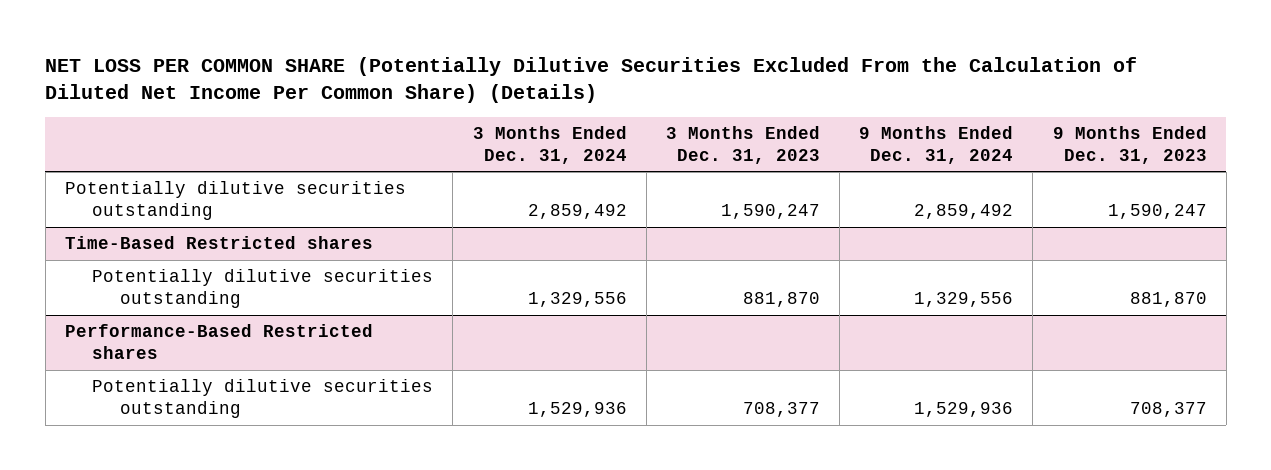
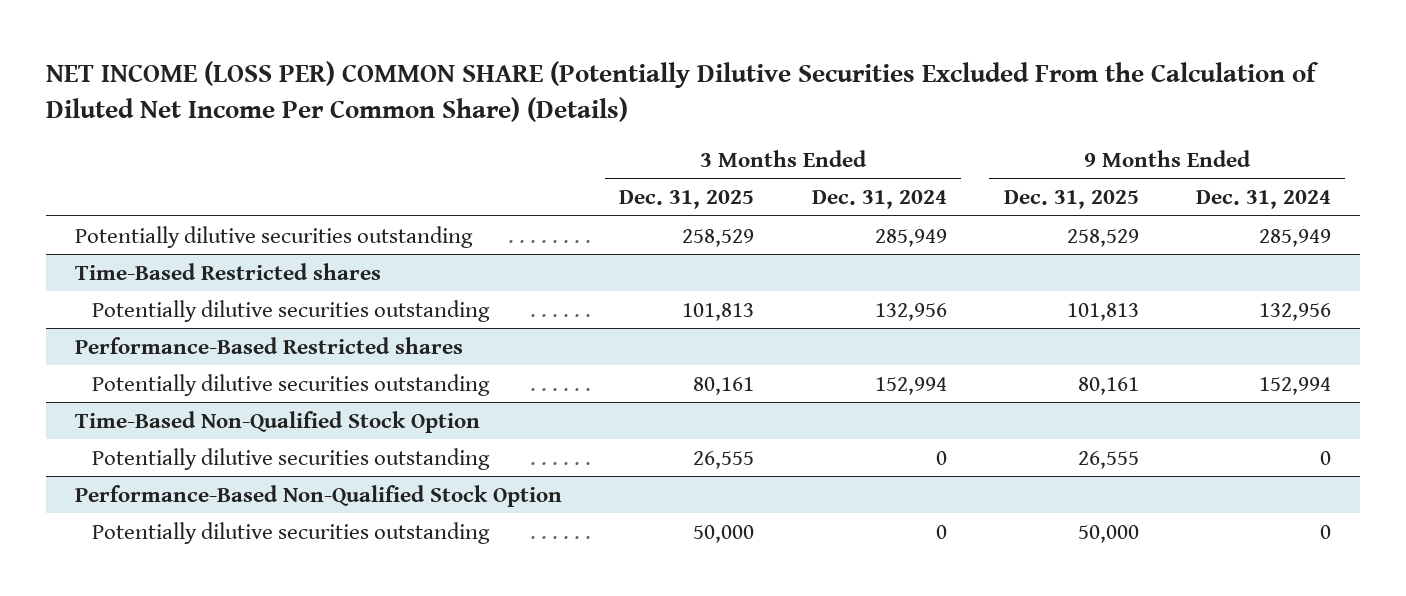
[45,57,1138,104] NET LOSS PER COMMON SHARE (Potentially Dilutive Securities Excluded From the Calculation of Diluted Net Income Per Common Share) (Details) -> [46,61,1320,123] NET INCOME (LOSS PER) COMMON SHARE (Potentially Dilutive Securities Excluded From the Calculation of Diluted Net Income Per Common Share) (Details)
[665,125,820,164] 3 Months Ended Dec. 31, 2023 -> none
[1052,125,1207,164] 9 Months Ended Dec. 31, 2023 -> none
none -> [619,190,755,210] Dec. 31, 2025
none -> [1003,190,1139,210] Dec. 31, 2025
[527,203,627,219] 2,859,492 -> [874,228,947,247] 285,949
[914,203,1014,219] 2,859,492 -> [1258,228,1331,247] 285,949
[527,291,627,307] 1,329,556 -> [874,302,947,321] 132,956
[914,291,1014,307] 1,329,556 -> [1258,302,1331,321] 132,956
[527,401,627,417] 1,529,936 -> [874,376,947,395] 152,994
[914,401,1014,417] 1,529,936 -> [1258,376,1331,395] 152,994
none -> [75,410,481,433] Time-Based Non-Qualified Stock Option
none -> [92,447,491,470] Potentially dilutive securities outstanding
none -> [75,484,563,507] Performance-Based Non-Qualified Stock Option
none -> [92,521,491,544] Potentially dilutive securities outstanding

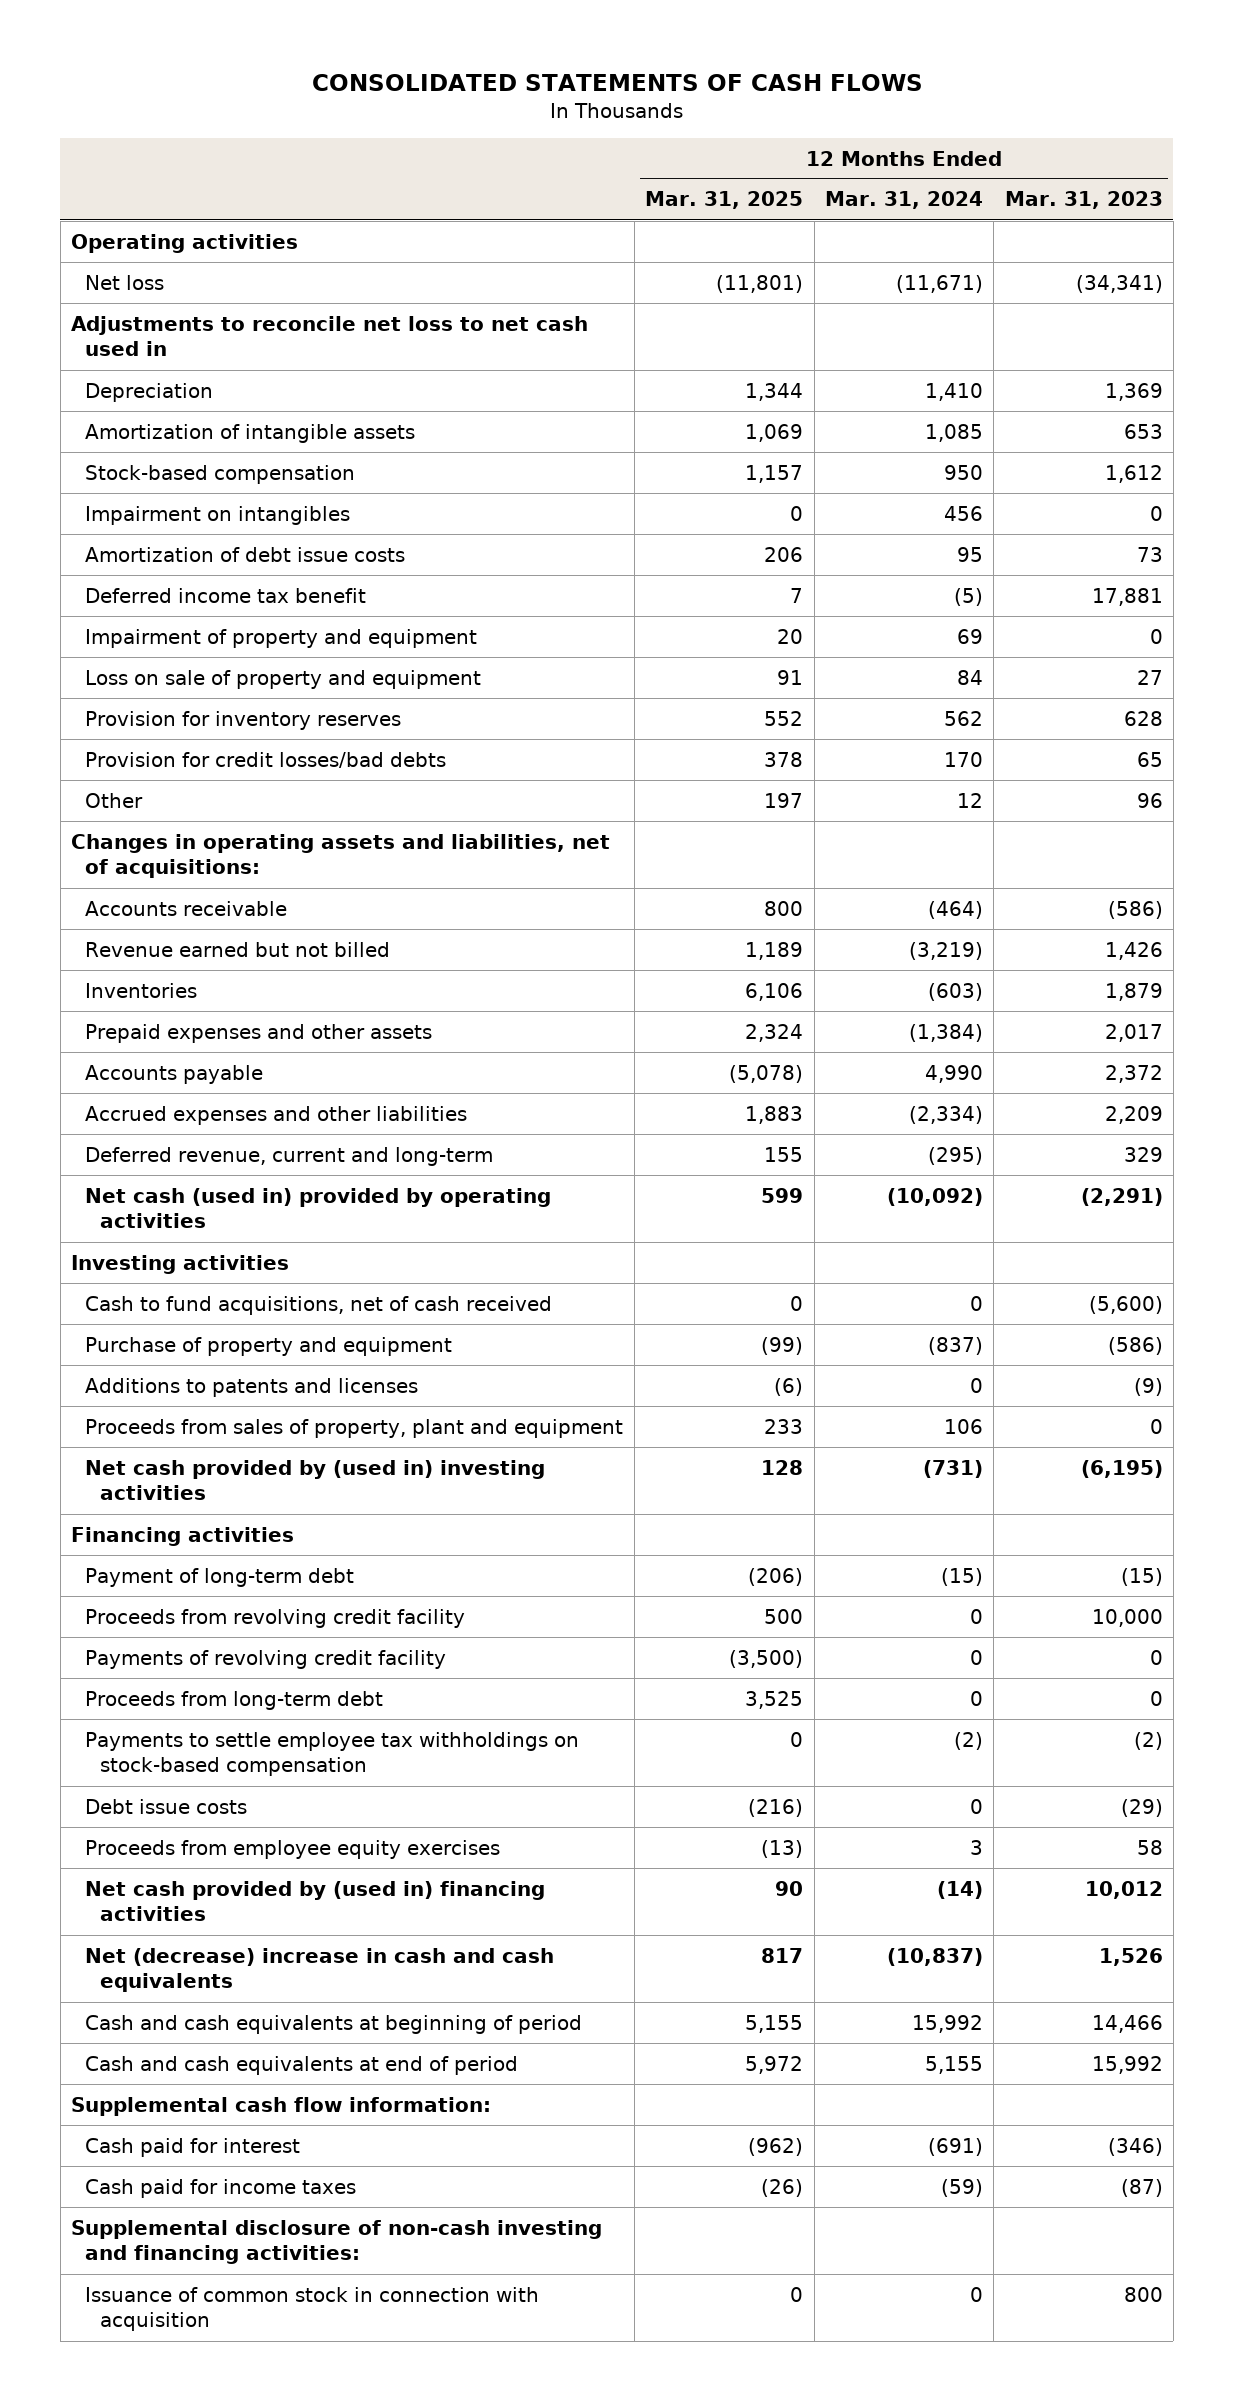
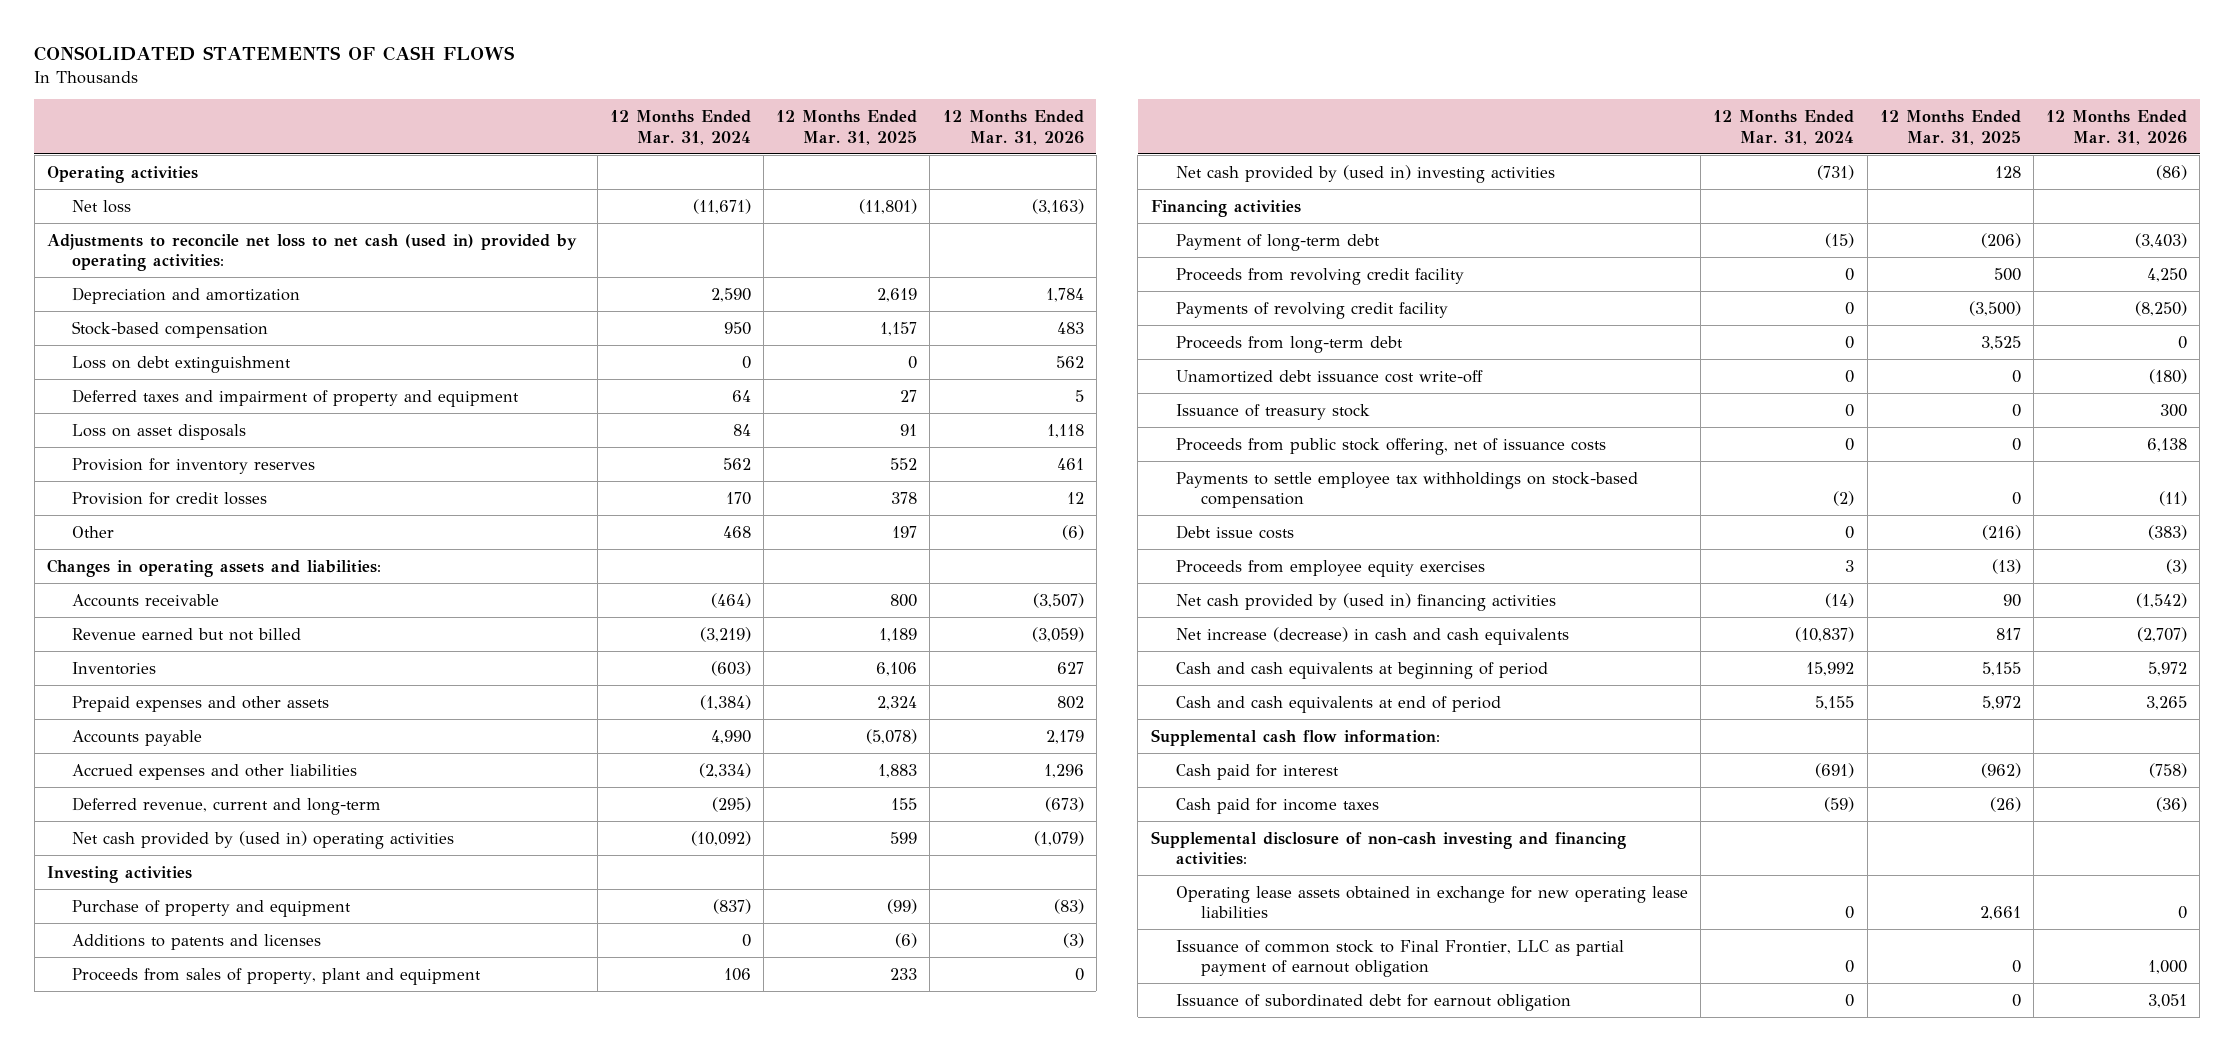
[1004,191,1163,210] Mar. 31, 2023 -> none
none -> [942,109,1084,145] 12 Months Ended Mar. 31, 2026
[85,423,416,443] Amortization of intangible assets -> none
[70,315,588,357] Adjustments to reconcile net loss to net cash used in -> [47,233,578,272] Adjustments to reconcile net loss to net cash (used in) provided by operating activities:
[85,382,214,402] Depreciation -> [72,286,301,304] Depreciation and amortization
[745,382,804,401] 1,344 -> [877,287,918,302] 2,619
[924,382,983,401] 1,410 -> [710,287,751,302] 2,590
[85,505,351,525] Impairment on intangibles -> none
[85,546,406,562] Amortization of debt issue costs -> none
[85,587,367,603] Deferred income tax benefit -> none
none -> [72,355,292,373] Loss on debt extinguishment
[85,628,478,648] Impairment of property and equipment -> [72,388,520,407] Deferred taxes and impairment of property and equipment
[777,628,804,644] 20 -> [900,389,918,402] 27
[956,628,983,644] 69 -> [731,389,751,402] 64
[85,669,482,689] Loss on sale of property and equipment -> [72,423,247,440] Loss on asset disposals
[85,751,447,768] Provision for credit losses/bad debts -> [72,491,268,505] Provision for credit losses
[956,792,983,808] 12 -> [722,525,751,538] 468
[70,833,610,879] Changes in operating assets and liabilities, net of acquisitions: -> [47,558,382,577] Changes in operating assets and liabilities:
[85,1187,552,1229] Net cash (used in) provided by operating activities -> [72,830,455,849] Net cash provided by (used in) operating activities
[85,1295,553,1315] Cash to fund acquisitions, net of cash received -> none
none -> [1175,369,1483,383] Unamortized debt issuance cost write-off
none -> [1175,403,1370,420] Issuance of treasury stock
none -> [1175,437,1606,455] Proceeds from public stock offering, net of issuance costs
[85,1947,555,1993] Net (decrease) increase in cash and cash equivalents -> [1175,626,1569,645] Net increase (decrease) in cash and cash equivalents
none -> [1175,885,1688,919] Operating lease assets obtained in exchange for new operating lease liabilities
[85,2286,540,2332] Issuance of common stock in connection with acquisition -> [1175,939,1624,978] Issuance of common stock to Final Frontier, LLC as partial payment of earnout obligation
none -> [1175,993,1571,1011] Issuance of subordinated debt for earnout obligation

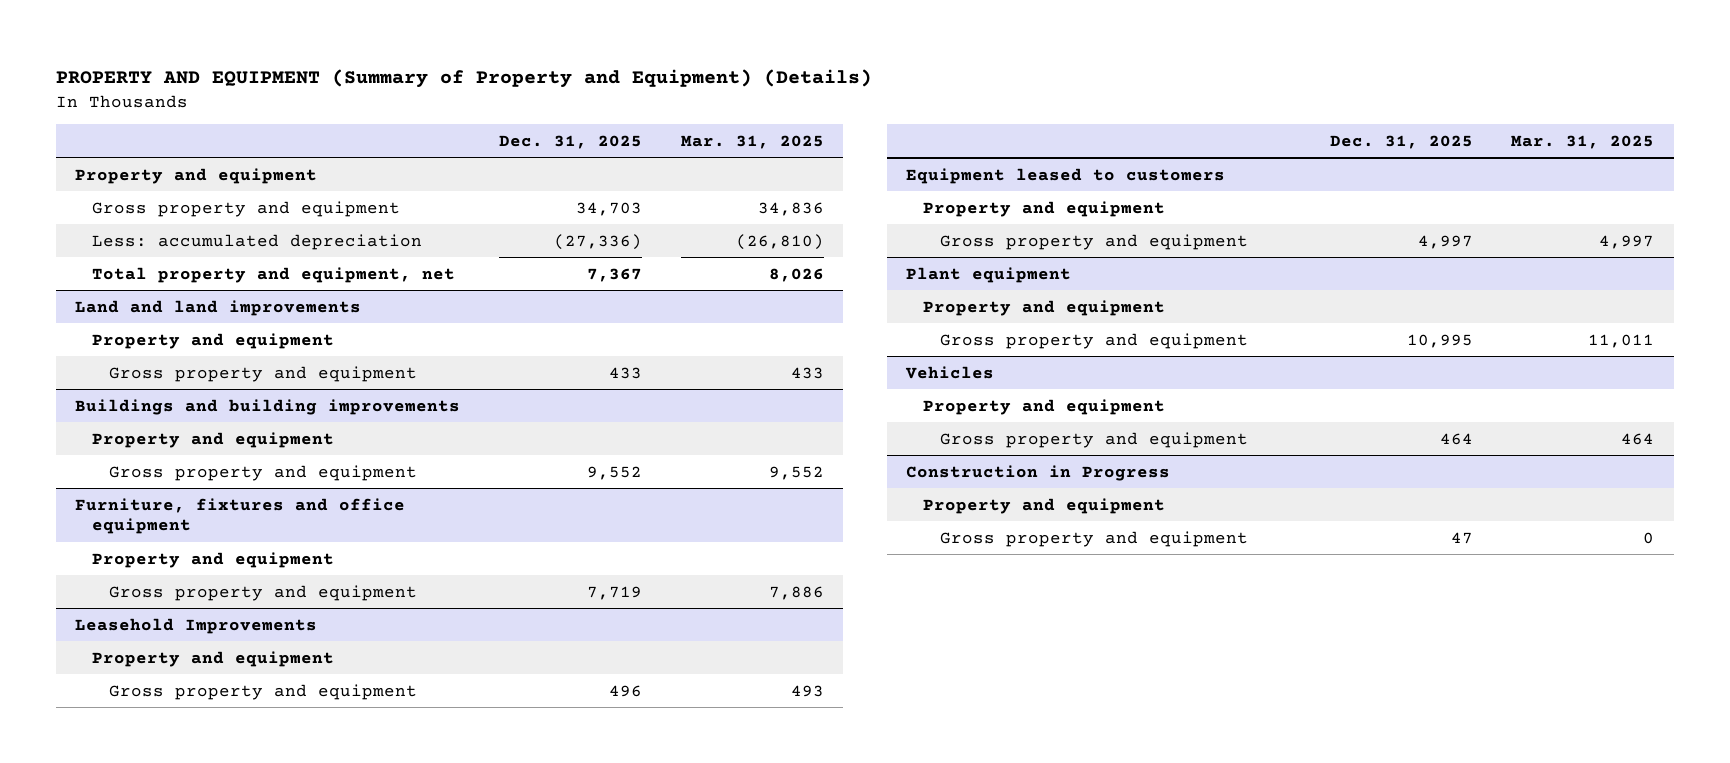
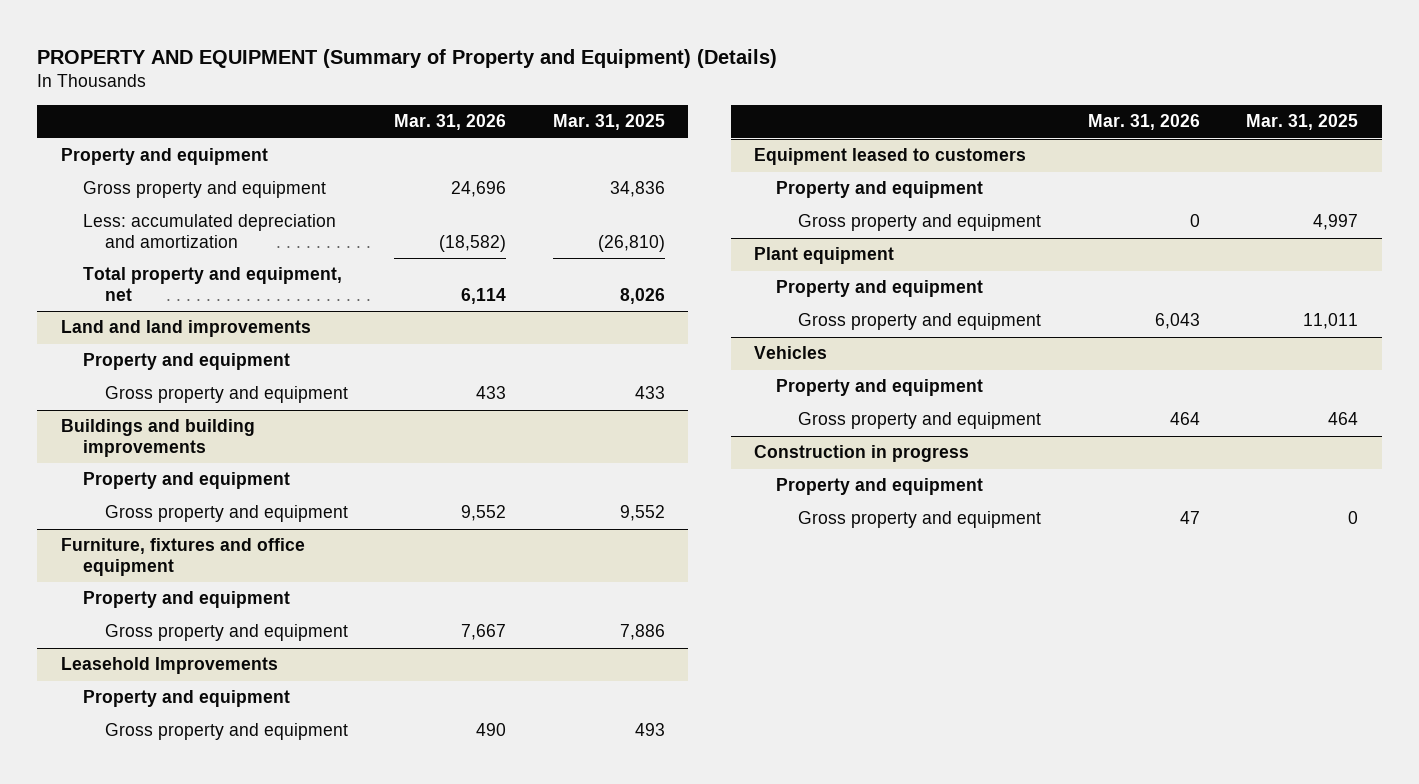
[499,134,643,149] Dec. 31, 2025 -> none
none -> [394,114,507,131] Mar. 31, 2026
[92,233,423,250] Less: accumulated depreciation -> [82,214,336,248] Less: accumulated depreciation and amortization
[905,464,1170,481] Construction in Progress -> [754,445,970,463] Construction in progress

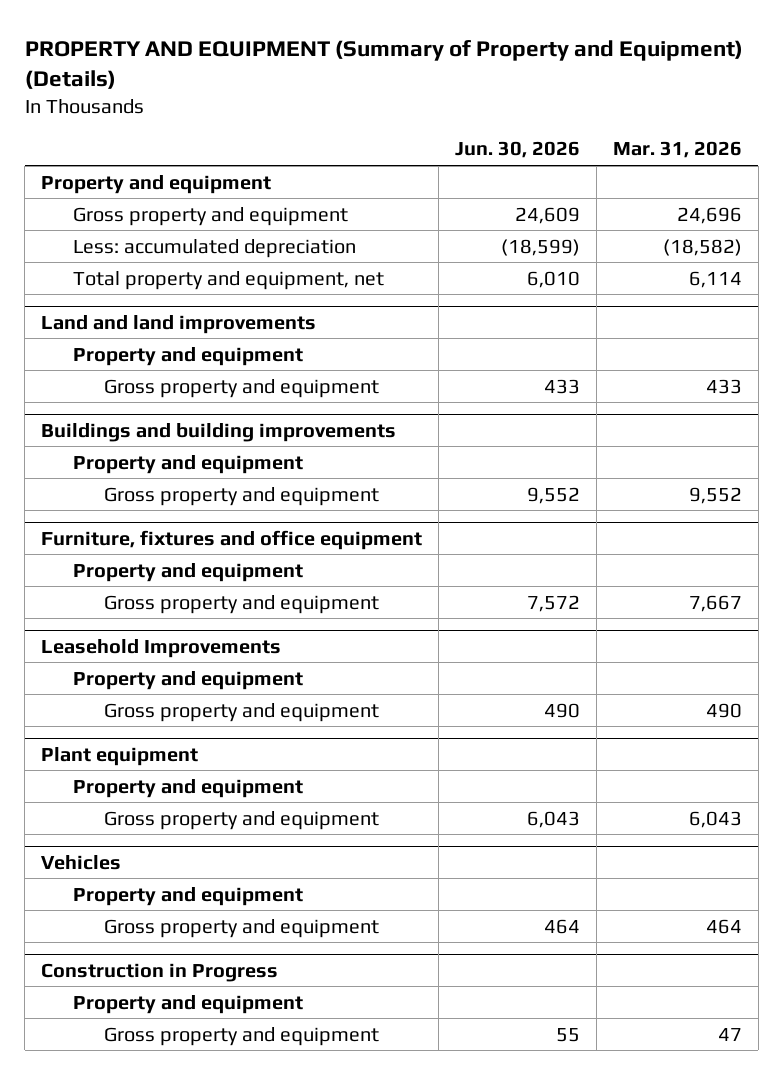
[552,114,665,131] Mar. 31, 2025 -> none
none -> [454,141,580,159] Jun. 30, 2026
[82,214,336,248] Less: accumulated depreciation and amortization -> [72,238,356,258] Less: accumulated depreciation
[754,148,1027,166] Equipment leased to customers -> none
[776,181,984,199] Property and equipment -> none
[798,214,1042,232] Gross property and equipment -> none
[754,445,970,463] Construction in progress -> [41,962,279,982] Construction in Progress

